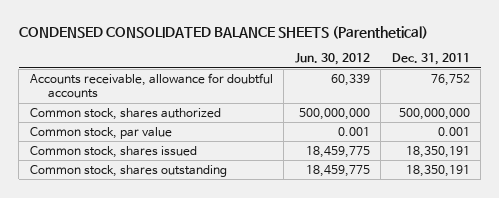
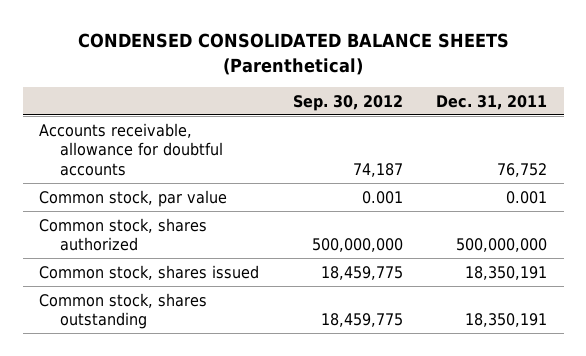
[294,53,370,66] Jun. 30, 2012 -> none
none -> [292,94,403,111] Sep. 30, 2012
[29,107,221,120] Common stock, shares authorized -> [39,217,208,252] Common stock, shares authorized

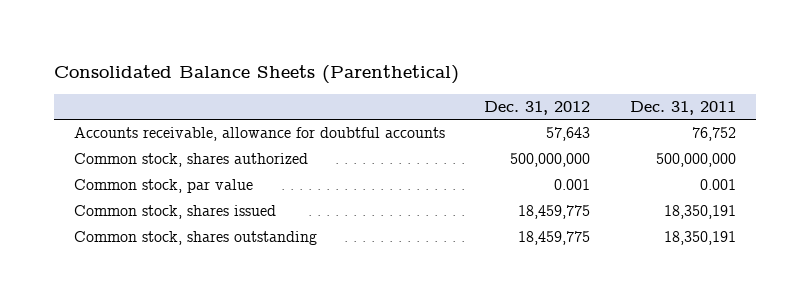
[78,33,510,75] CONDENSED CONSOLIDATED BALANCE SHEETS (Parenthetical) -> [53,65,459,85] Consolidated Balance Sheets (Parenthetical)
[292,94,403,111] Sep. 30, 2012 -> none
none -> [484,100,591,115] Dec. 31, 2012
[39,189,228,207] Common stock, par value -> [73,179,253,194] Common stock, par value

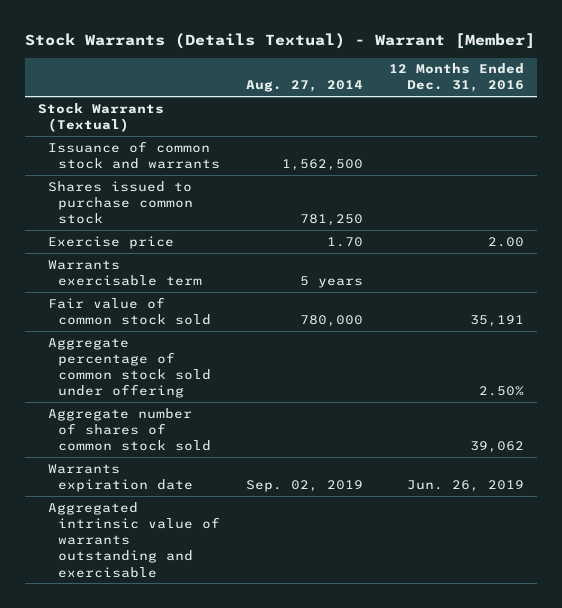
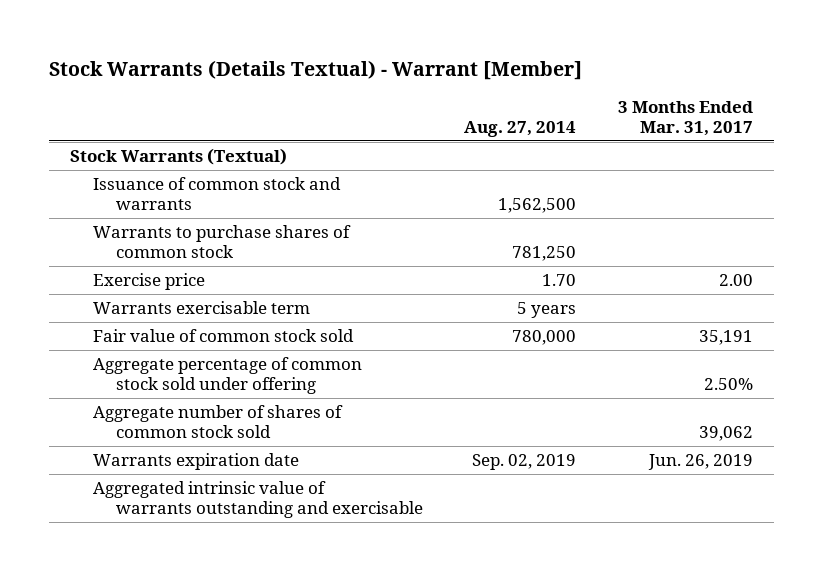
[388,63,524,93] 12 Months Ended Dec. 31, 2016 -> none
none -> [617,100,753,136] 3 Months Ended Mar. 31, 2017
[48,180,193,225] Shares issued to purchase common stock -> [92,225,351,259] Warrants to purchase shares of common stock

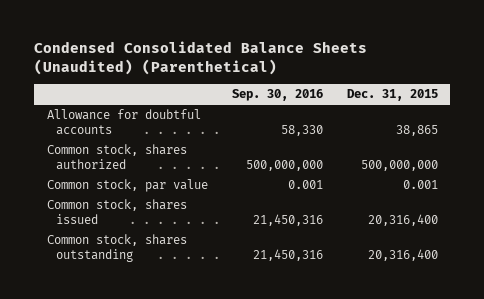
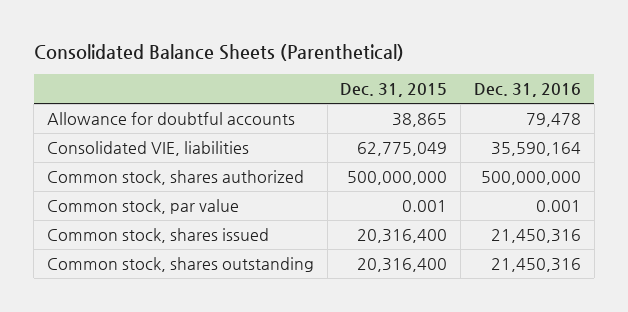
[34,41,368,75] Condensed Consolidated Balance Sheets (Unaudited) (Parenthetical) -> [33,44,404,62] Consolidated Balance Sheets (Parenthetical)
[231,89,323,102] Sep. 30, 2016 -> none
none -> [474,83,582,98] Dec. 31, 2016
none -> [46,141,249,157] Consolidated VIE, liabilities

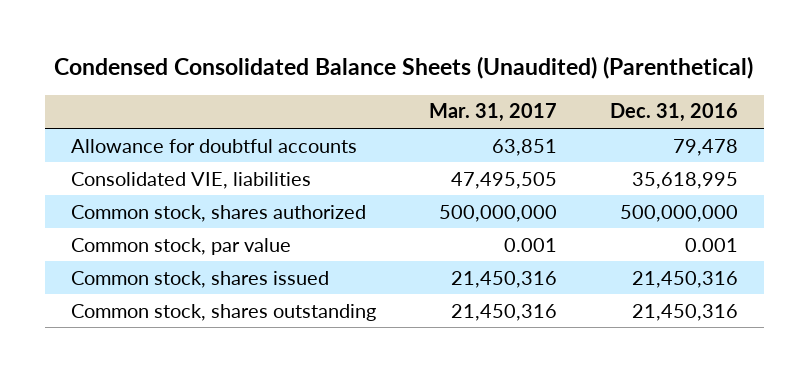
[33,44,404,62] Consolidated Balance Sheets (Parenthetical) -> [54,56,754,80] Condensed Consolidated Balance Sheets (Unaudited) (Parenthetical)
[340,83,448,98] Dec. 31, 2015 -> none
none -> [428,103,557,123] Mar. 31, 2017
[491,142,582,157] 35,590,164 -> [631,171,738,189] 35,618,995

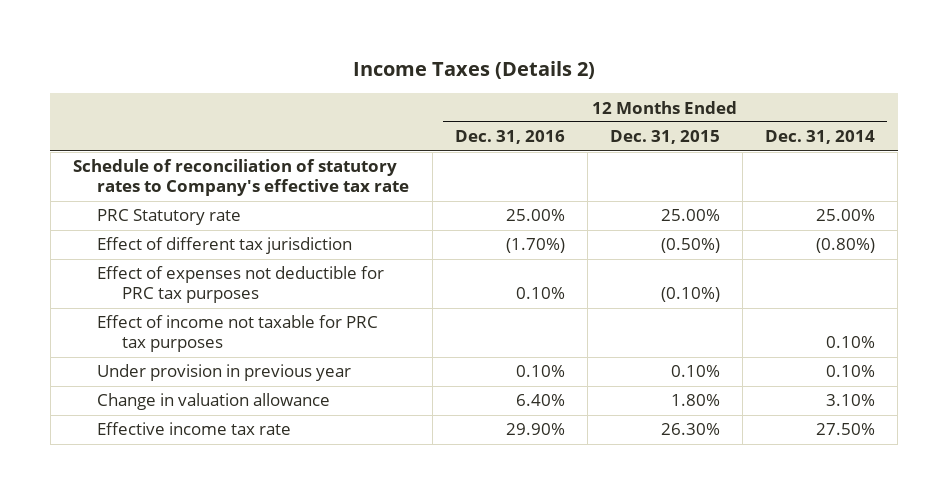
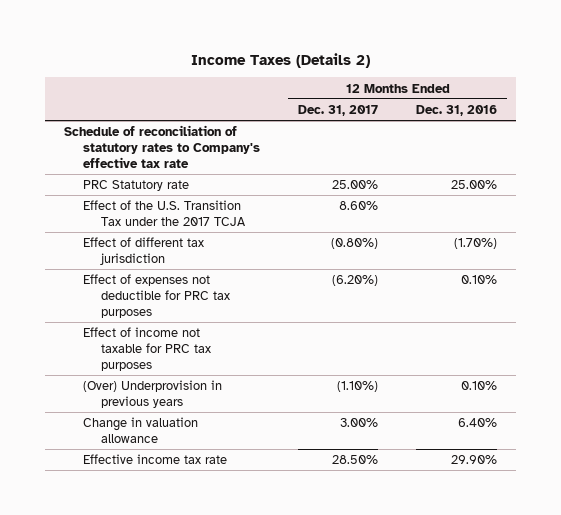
[609,130,720,145] Dec. 31, 2015 -> none
[765,130,876,145] Dec. 31, 2014 -> none
none -> [297,105,378,117] Dec. 31, 2017
none -> [82,200,247,226] Effect of the U.S. Transition Tax under the 2017 TCJA
[97,364,352,382] Under provision in previous year -> [82,380,222,408] (Over) Underprovision in previous years

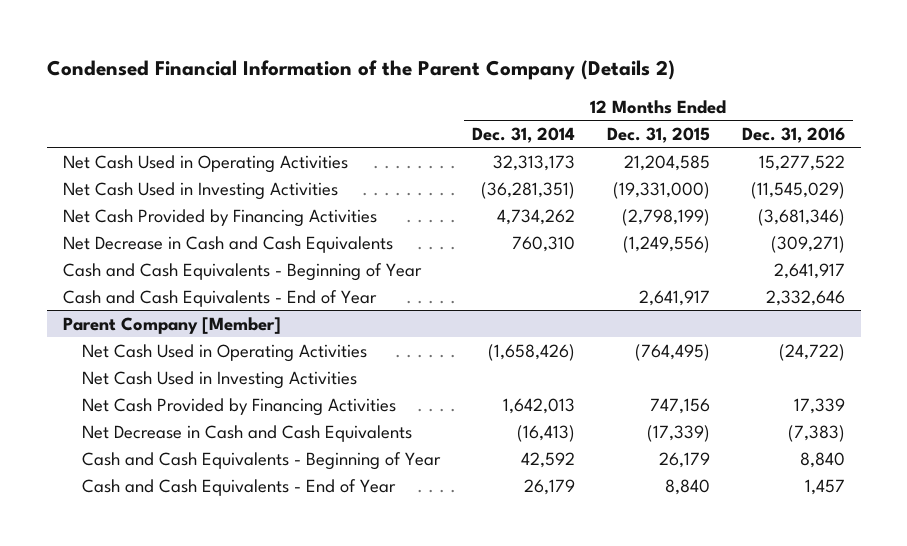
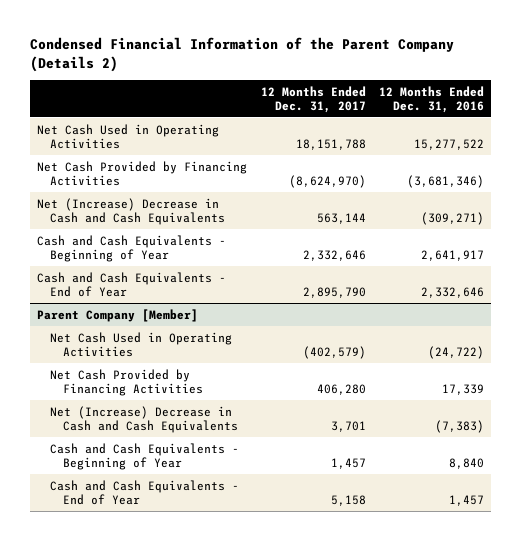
[472,126,576,143] Dec. 31, 2014 -> none
[606,126,710,143] Dec. 31, 2015 -> none
none -> [260,85,366,113] 12 Months Ended Dec. 31, 2017
[62,181,338,200] Net Cash Used in Investing Activities -> none
[62,235,393,253] Net Decrease in Cash and Cash Equivalents -> [37,197,225,225] Net (Increase) Decrease in Cash and Cash Equivalents
[82,370,358,389] Net Cash Used in Investing Activities -> none
[82,424,413,442] Net Decrease in Cash and Cash Equivalents -> [49,405,238,433] Net (Increase) Decrease in Cash and Cash Equivalents

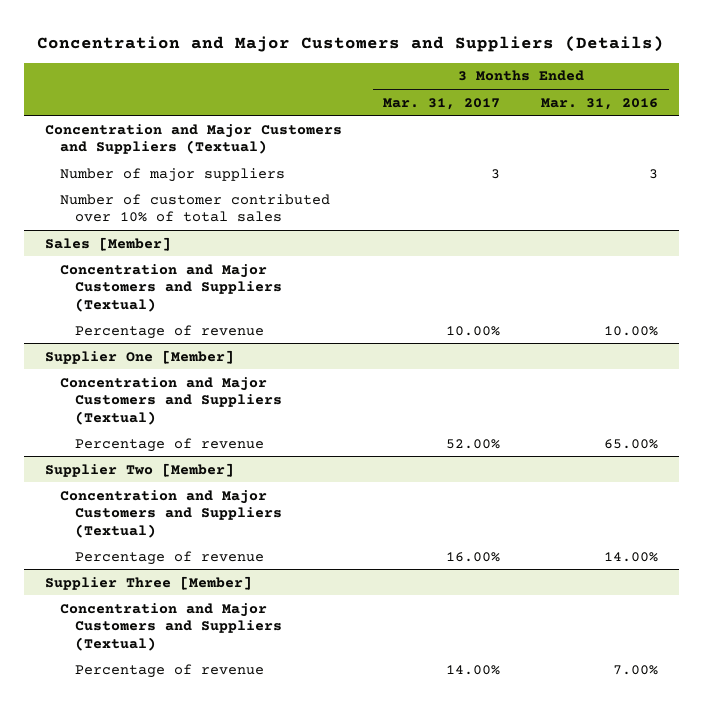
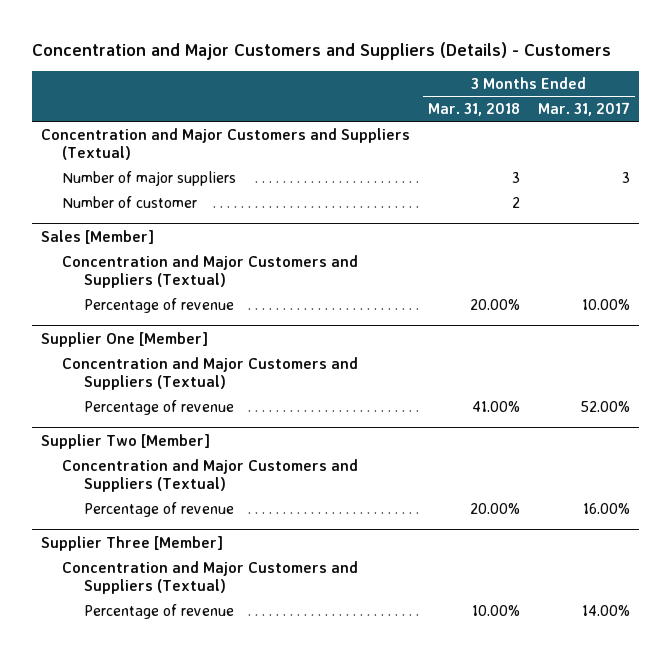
[37,35,665,52] Concentration and Major Customers and Suppliers (Details) -> [31,41,611,60] Concentration and Major Customers and Suppliers (Details) - Customers
[541,97,659,110] Mar. 31, 2016 -> none
none -> [428,102,521,116] Mar. 31, 2018
[59,193,330,223] Number of customer contributed over 10% of total sales -> [62,195,198,208] Number of customer

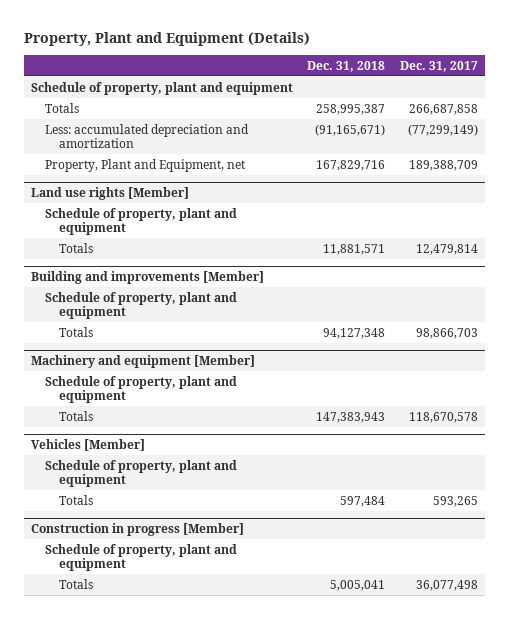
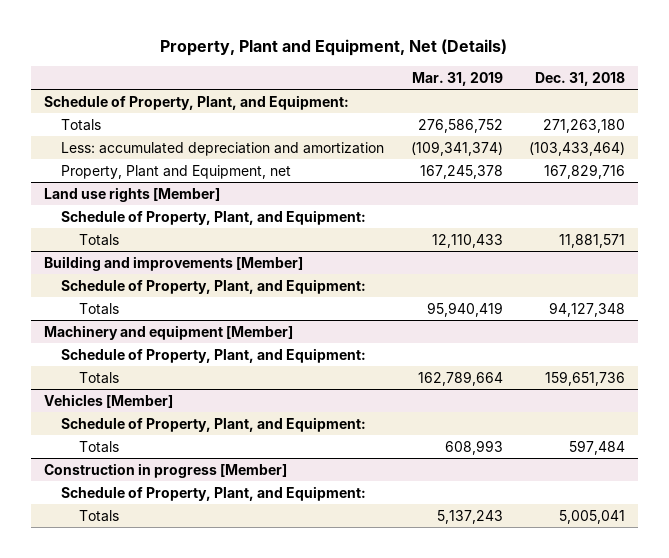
[24,31,311,46] Property, Plant and Equipment (Details) -> [160,39,508,57] Property, Plant and Equipment, Net (Details)
[399,60,478,72] Dec. 31, 2017 -> none
none -> [411,71,503,86] Mar. 31, 2019
[31,81,294,95] Schedule of property, plant and equipment -> [43,94,349,110] Schedule of Property, Plant, and Equipment:
[316,103,386,115] 258,995,387 -> [543,118,626,133] 271,263,180
[315,123,386,136] (91,165,671) -> [529,141,626,156] (103,433,464)
[45,207,238,235] Schedule of property, plant and equipment -> [61,209,367,225] Schedule of Property, Plant, and Equipment:
[45,291,238,319] Schedule of property, plant and equipment -> [61,278,367,294] Schedule of Property, Plant, and Equipment:
[45,375,238,403] Schedule of property, plant and equipment -> [61,347,367,363] Schedule of Property, Plant, and Equipment:
[316,411,386,423] 147,383,943 -> [545,370,626,386] 159,651,736
[45,459,238,487] Schedule of property, plant and equipment -> [61,416,367,432] Schedule of Property, Plant, and Equipment:
[45,543,238,571] Schedule of property, plant and equipment -> [61,485,367,501] Schedule of Property, Plant, and Equipment:

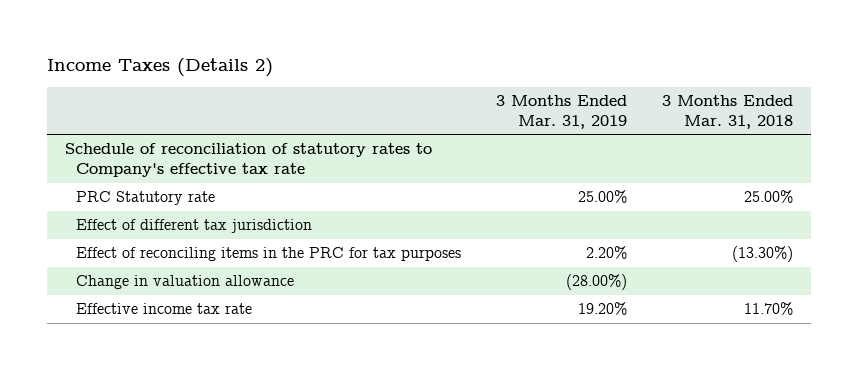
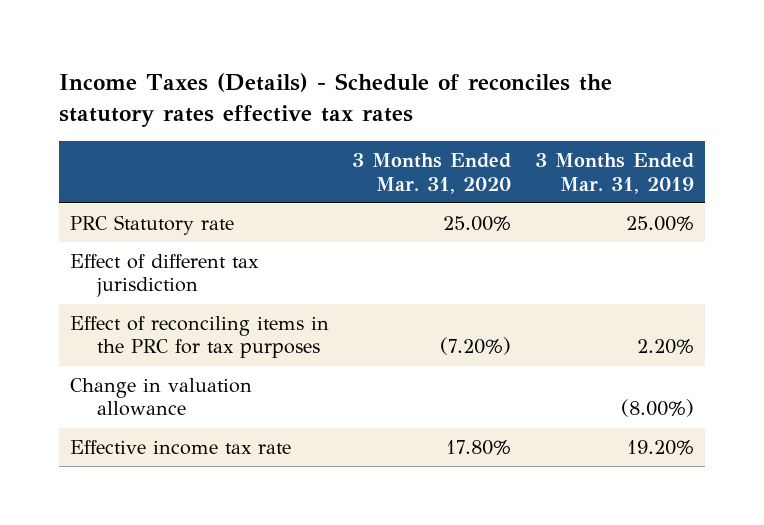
[47,58,274,78] Income Taxes (Details 2) -> [58,72,612,128] Income Taxes (Details) - Schedule of reconciles the statutory rates effective tax rates
[662,95,794,129] 3 Months Ended Mar. 31, 2018 -> none
none -> [352,152,512,194] 3 Months Ended Mar. 31, 2020
[64,143,432,177] Schedule of reconciliation of statutory rates to Company's effective tax rate -> none
[566,274,628,291] (28.00%) -> [620,399,694,418] (8.00%)

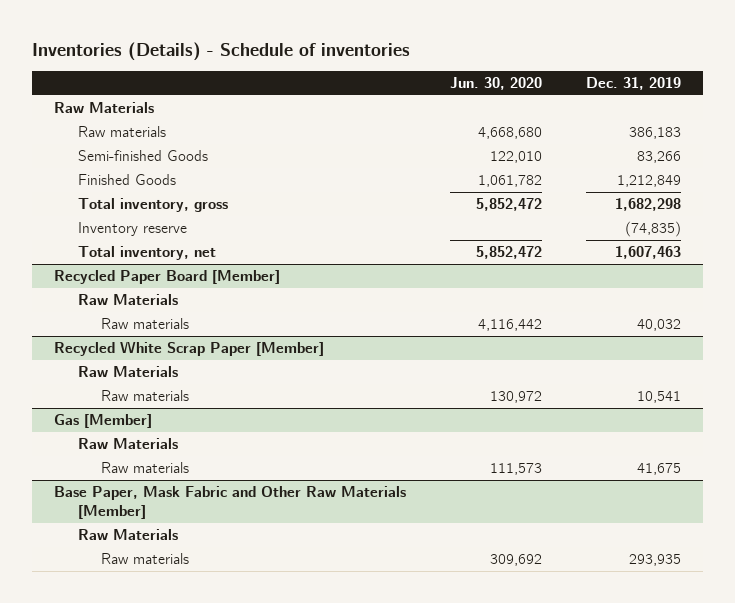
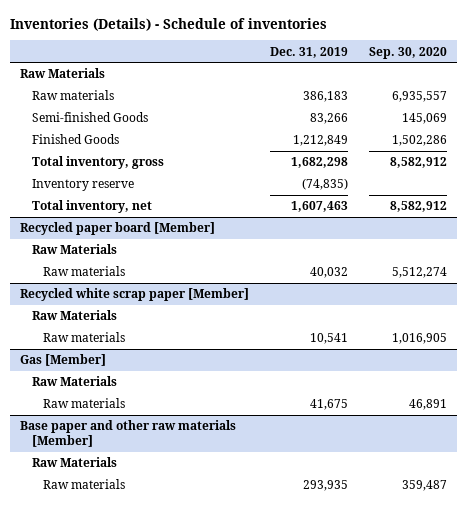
[449,76,542,90] Jun. 30, 2020 -> none
none -> [368,46,447,59] Sep. 30, 2020
[54,270,281,285] Recycled Paper Board [Member] -> [20,222,216,236] Recycled paper board [Member]
[54,341,325,357] Recycled White Scrap Paper [Member] -> [20,288,250,302] Recycled white scrap paper [Member]
[54,486,407,520] Base Paper, Mask Fabric and Other Raw Materials [Member] -> [20,420,237,448] Base paper and other raw materials [Member]

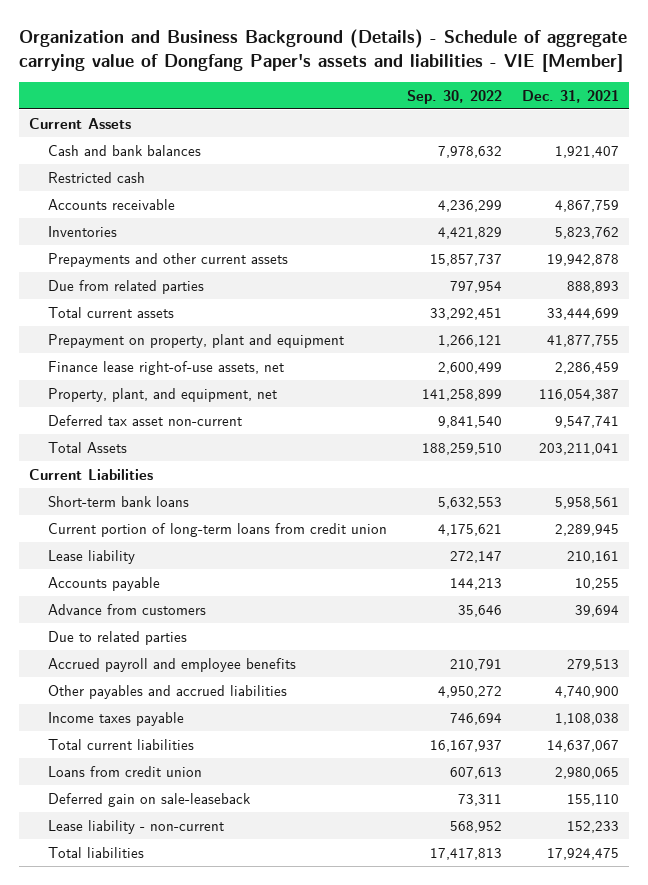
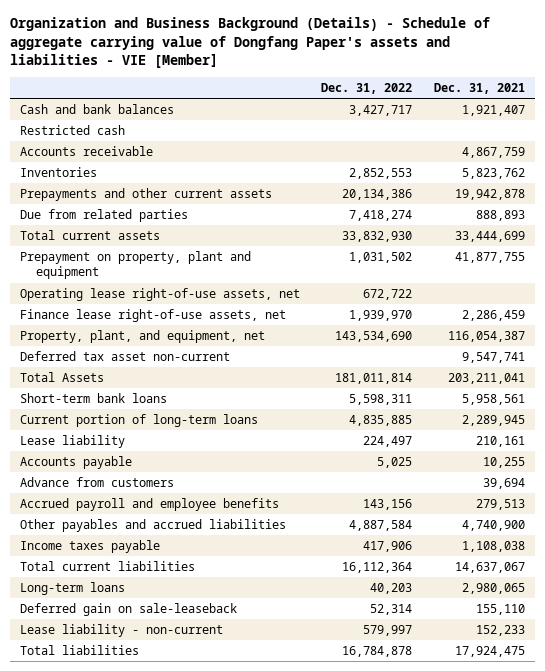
[406,89,502,104] Sep. 30, 2022 -> none
none -> [321,82,413,94] Dec. 31, 2022
[29,117,132,129] Current Assets -> none
none -> [20,288,301,302] Operating lease right-of-use assets, net
[29,468,154,480] Current Liabilities -> none
[47,522,387,537] Current portion of long-term loans from credit union -> [20,414,259,428] Current portion of long-term loans
[47,630,187,645] Due to related parties -> none
[47,765,202,777] Loans from credit union -> [20,582,126,596] Long-term loans

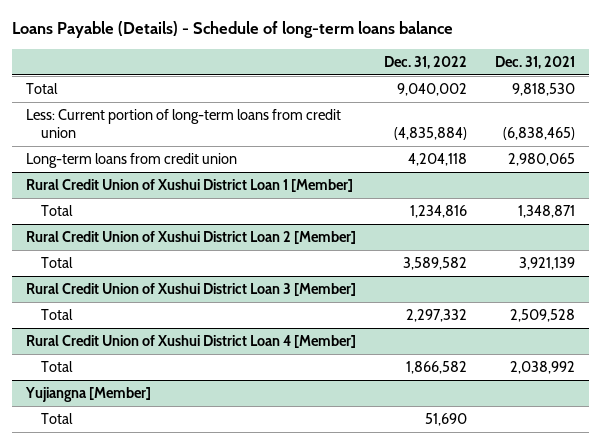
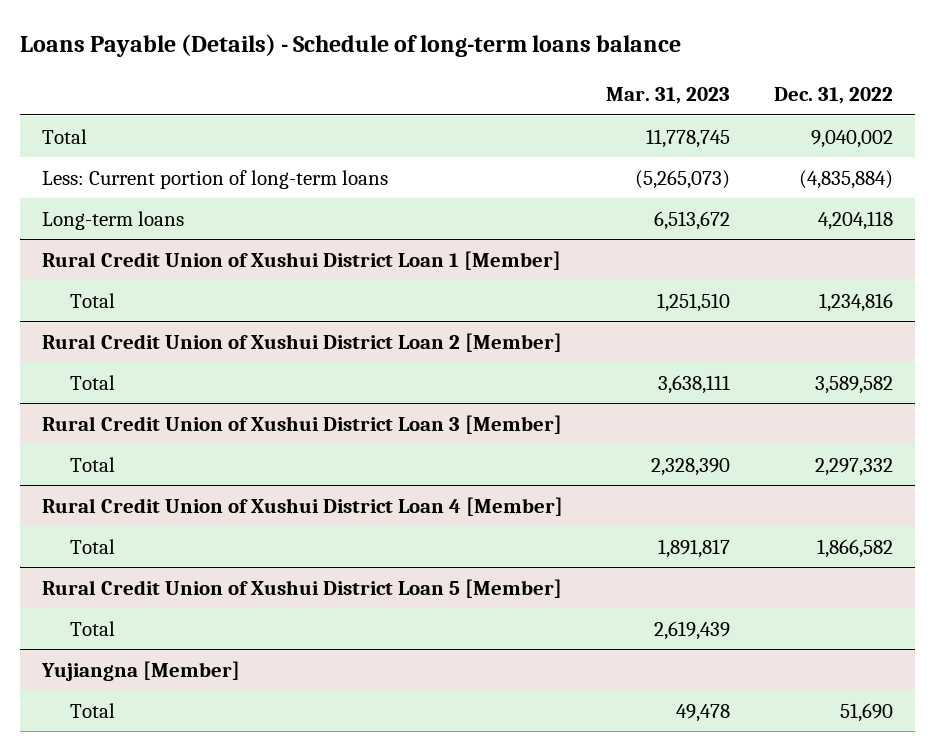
[495,55,576,69] Dec. 31, 2021 -> none
none -> [606,86,731,104] Mar. 31, 2023
[25,109,341,138] Less: Current portion of long-term loans from credit union -> [41,169,388,189] Less: Current portion of long-term loans
[25,153,237,169] Long-term loans from credit union -> [41,210,184,230] Long-term loans
none -> [41,578,562,598] Rural Credit Union of Xushui District Loan 5 [Member]
none -> [69,620,115,636] Total

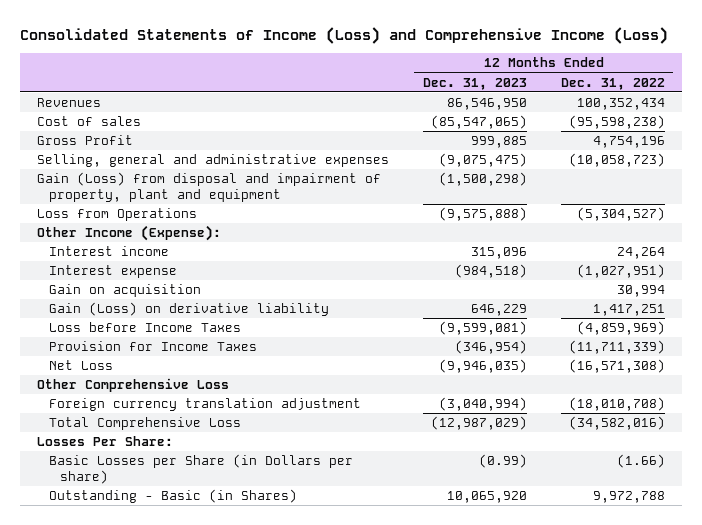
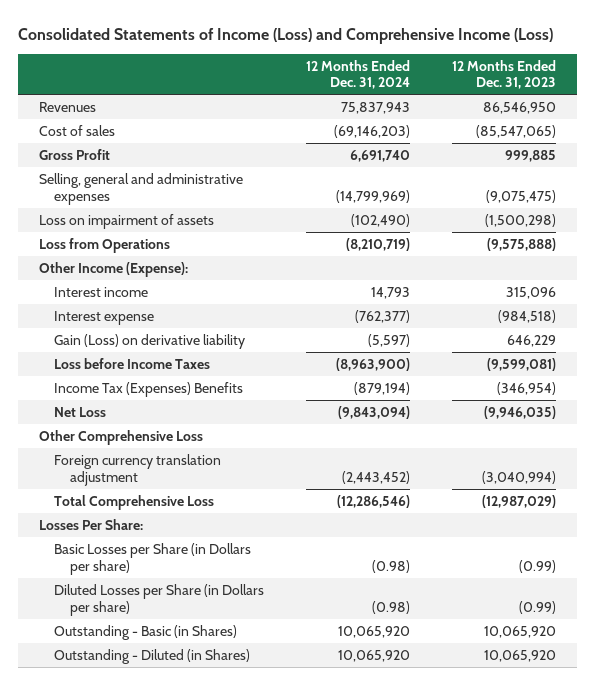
[560,77,665,90] Dec. 31, 2022 -> none
none -> [306,59,411,90] 12 Months Ended Dec. 31, 2024
[37,172,382,202] Gain (Loss) from disposal and impairment of property, plant and equipment -> [38,213,214,229] Loss on impairment of assets
[48,284,201,298] Gain on acquisition -> none
[48,341,257,352] Provision for Income Taxes -> [54,381,244,397] Income Tax (Expenses) Benefits
none -> [54,583,265,616] Diluted Losses per Share (in Dollars per share)
none -> [54,648,251,664] Outstanding - Diluted (in Shares)

